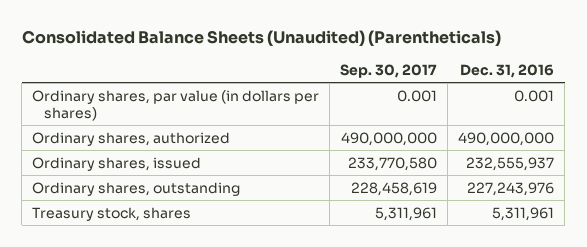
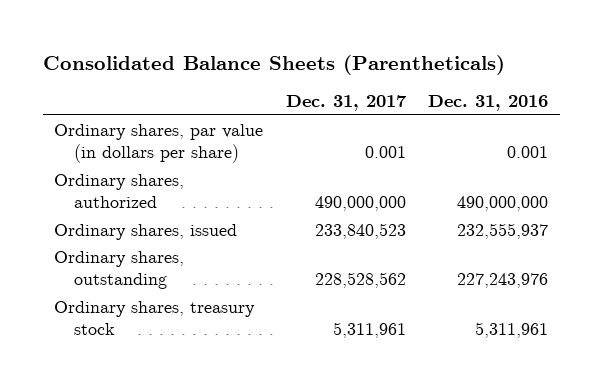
[21,30,501,47] Consolidated Balance Sheets (Unaudited) (Parentheticals) -> [42,54,505,75] Consolidated Balance Sheets (Parentheticals)
[340,63,438,78] Sep. 30, 2017 -> none
none -> [285,95,407,112] Dec. 31, 2017
[32,89,320,121] Ordinary shares, par value (in dollars per shares) -> [54,123,264,163] Ordinary shares, par value (in dollars per share)
[32,206,192,221] Treasury stock, shares -> [54,300,256,335] Ordinary shares, treasury stock

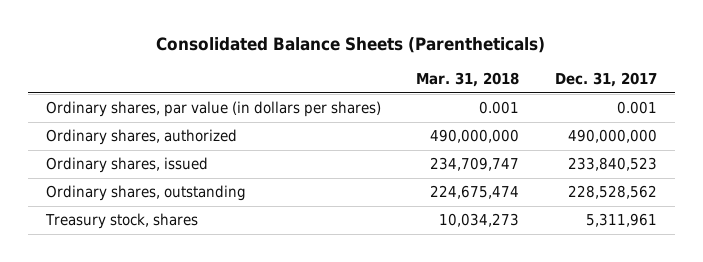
[428,95,549,112] Dec. 31, 2016 -> none
none -> [416,71,520,87] Mar. 31, 2018
[54,123,264,163] Ordinary shares, par value (in dollars per share) -> [45,101,381,118] Ordinary shares, par value (in dollars per shares)
[54,300,256,335] Ordinary shares, treasury stock -> [44,213,198,230] Treasury stock, shares

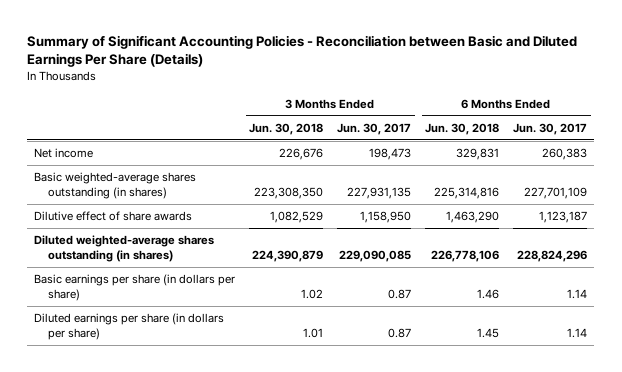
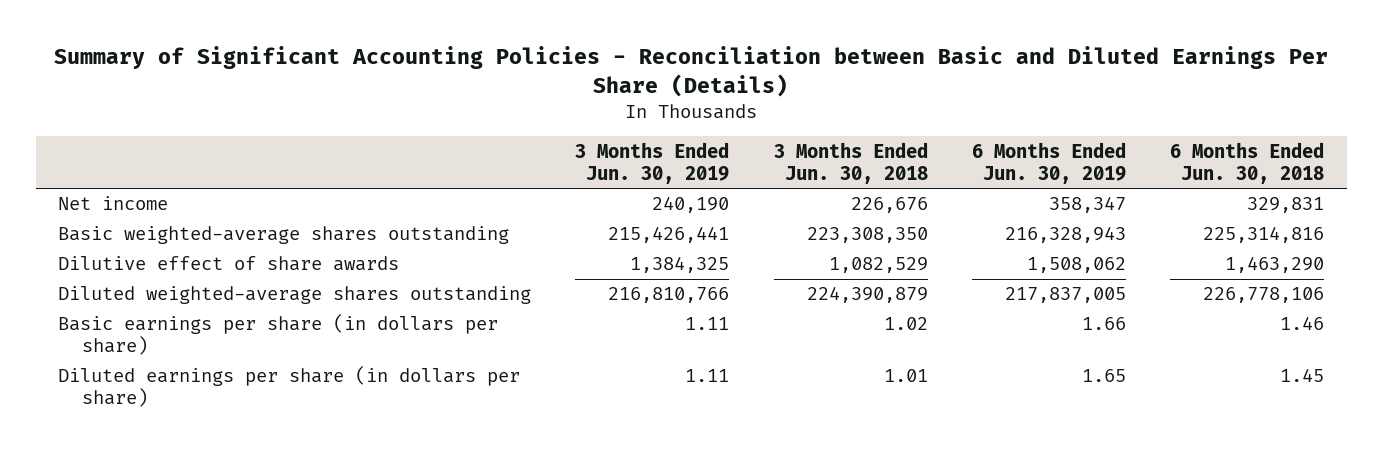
[337,122,412,135] Jun. 30, 2017 -> none
[513,122,588,135] Jun. 30, 2017 -> none
none -> [575,141,730,184] 3 Months Ended Jun. 30, 2019
none -> [972,141,1127,184] 6 Months Ended Jun. 30, 2019
[34,172,197,200] Basic weighted-average shares outstanding (in shares) -> [57,226,509,245] Basic weighted-average shares outstanding
[34,235,215,263] Diluted weighted-average shares outstanding (in shares) -> [57,286,531,305] Diluted weighted-average shares outstanding

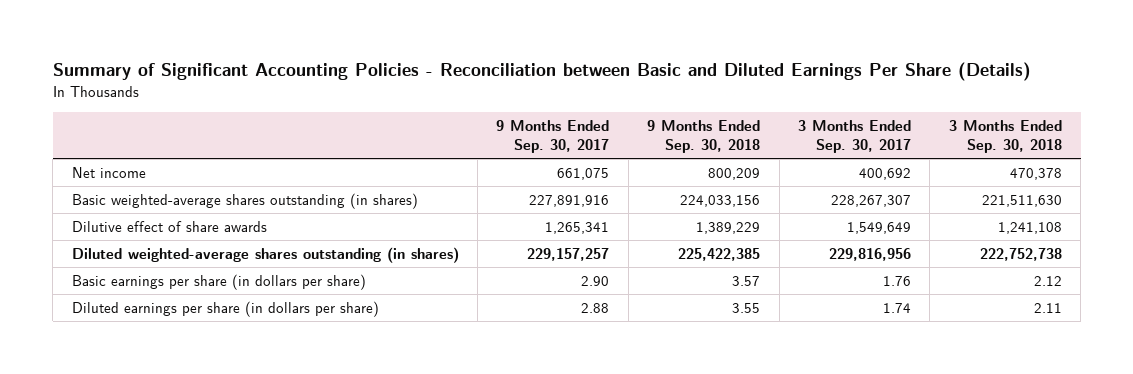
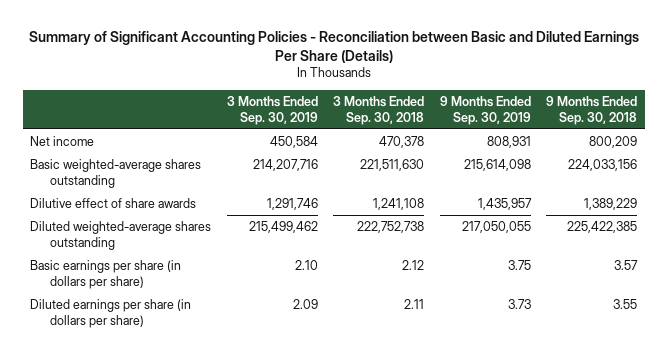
[496,119,610,153] 9 Months Ended Sep. 30, 2017 -> none
[797,119,911,153] 3 Months Ended Sep. 30, 2017 -> none
none -> [226,95,318,125] 3 Months Ended Sep. 30, 2019
none -> [439,95,531,125] 9 Months Ended Sep. 30, 2019
[71,193,418,210] Basic weighted-average shares outstanding (in shares) -> [30,159,202,188] Basic weighted-average shares outstanding
[71,247,459,264] Diluted weighted-average shares outstanding (in shares) -> [30,221,212,250] Diluted weighted-average shares outstanding

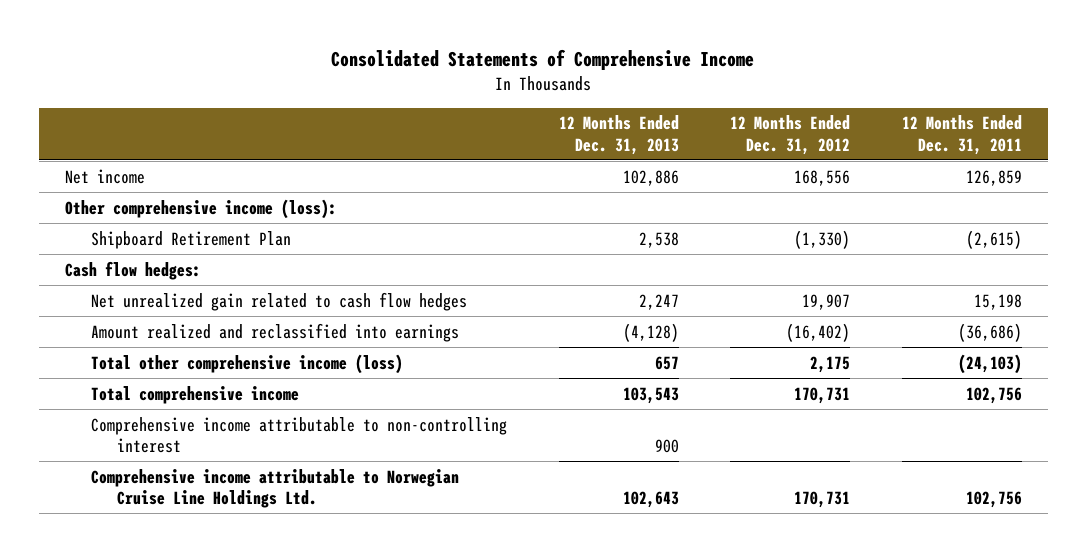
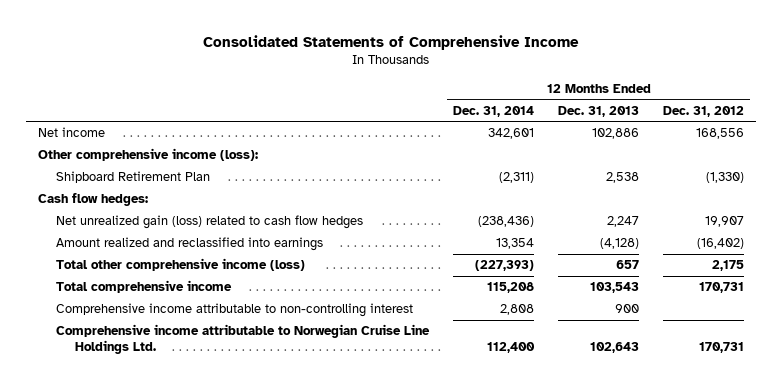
[902,115,1023,155] 12 Months Ended Dec. 31, 2011 -> none
none -> [453,105,535,117] Dec. 31, 2014
[90,291,467,311] Net unrealized gain related to cash flow hedges -> [56,215,364,230] Net unrealized gain (loss) related to cash flow hedges

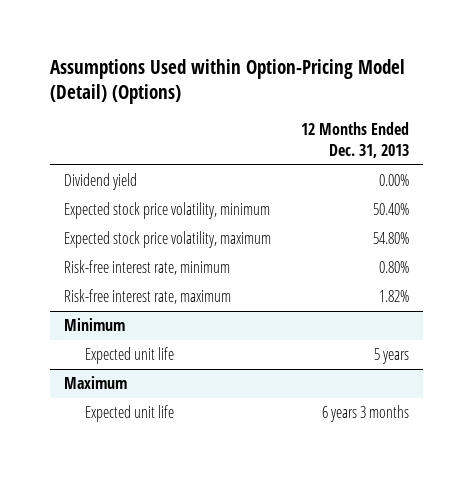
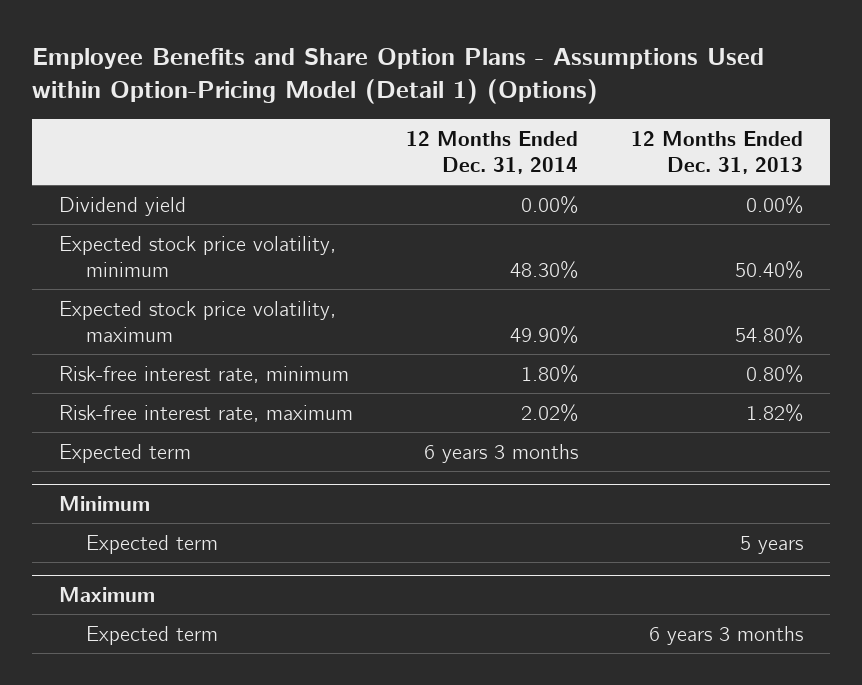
[49,59,405,104] Assumptions Used within Option-Pricing Model (Detail) (Options) -> [32,48,765,104] Employee Benefits and Share Option Plans - Assumptions Used within Option-Pricing Model (Detail 1) (Options)
none -> [406,130,579,175] 12 Months Ended Dec. 31, 2014
none -> [58,443,191,463] Expected term
[84,347,174,365] Expected unit life -> [85,534,218,554] Expected term
[84,405,174,423] Expected unit life -> [85,625,218,645] Expected term

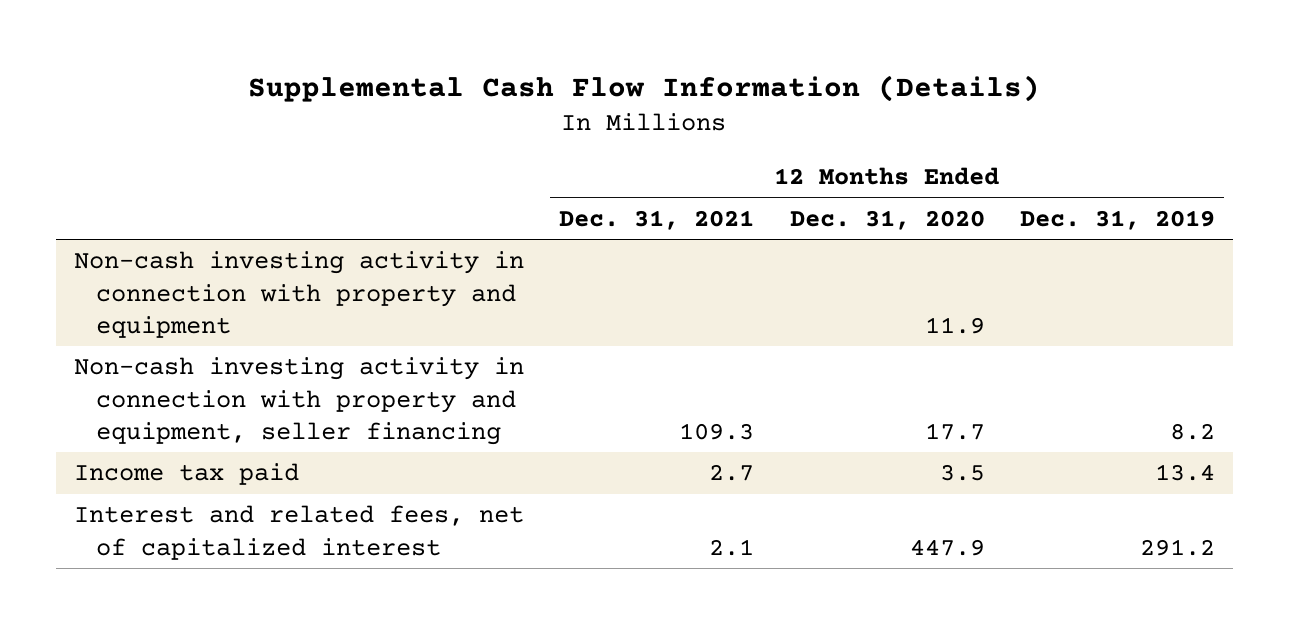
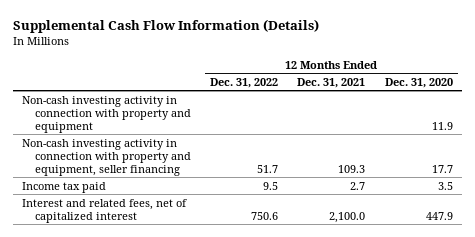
[1020,209,1216,230] Dec. 31, 2019 -> none
none -> [210,77,279,88] Dec. 31, 2022
[709,538,755,556] 2.1 -> [329,211,366,223] 2,100.0

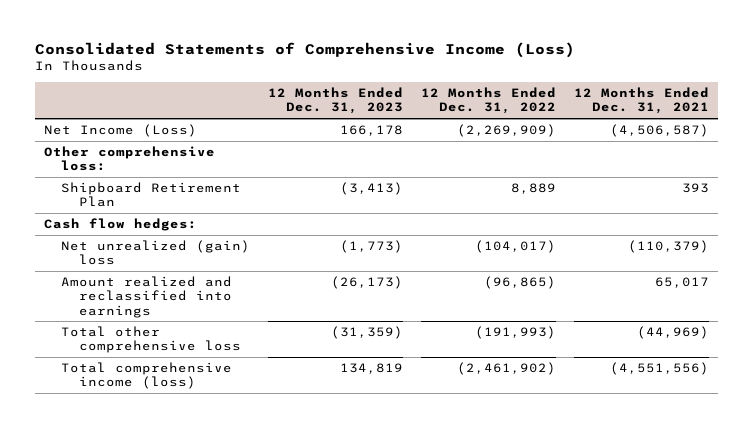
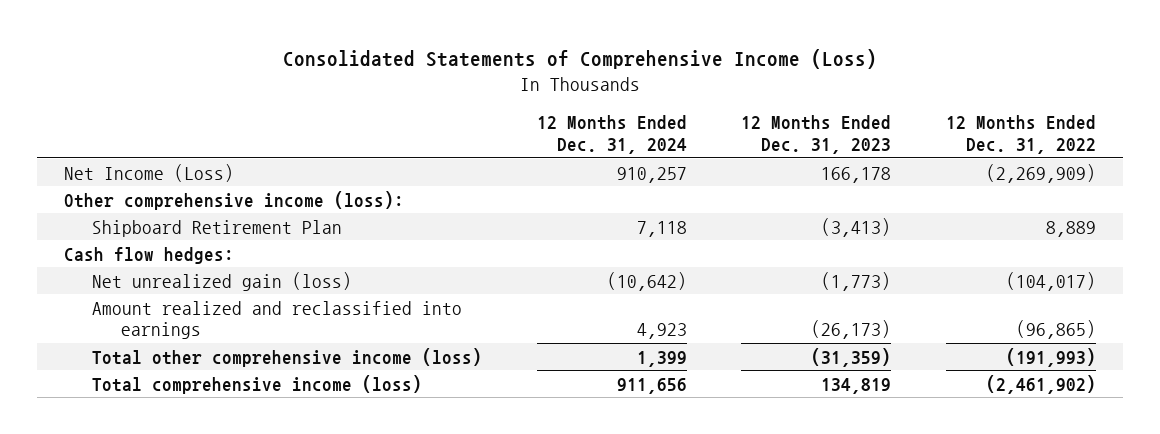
[574,87,710,115] 12 Months Ended Dec. 31, 2021 -> none
none -> [536,114,687,154] 12 Months Ended Dec. 31, 2024
[44,146,216,172] Other comprehensive loss: -> [64,190,405,210] Other comprehensive income (loss):
[61,240,251,266] Net unrealized (gain) loss -> [92,271,353,291] Net unrealized gain (loss)
[61,326,241,354] Total other comprehensive loss -> [92,347,483,367] Total other comprehensive income (loss)

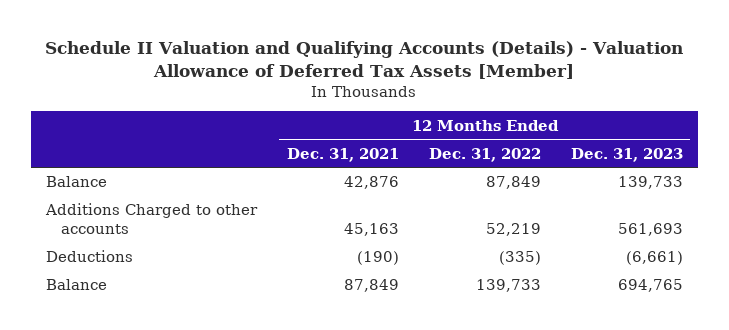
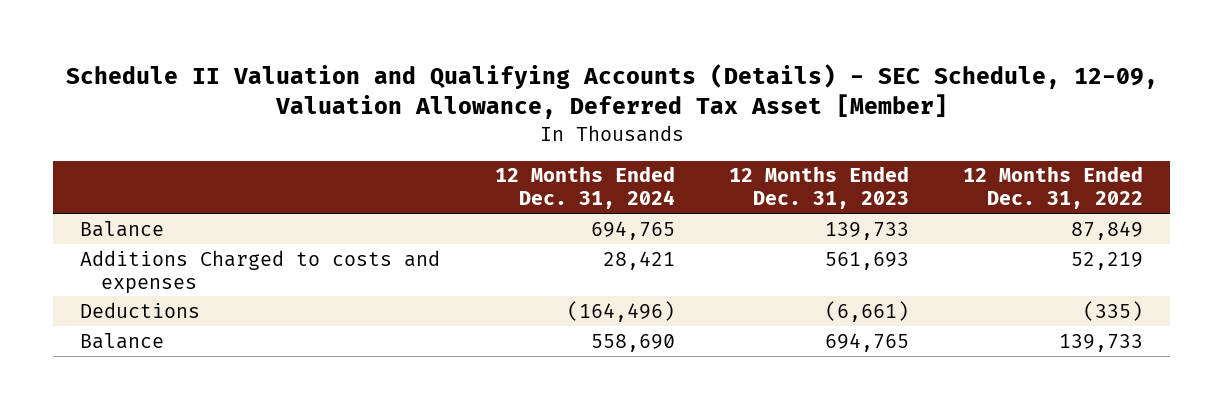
[45,40,684,79] Schedule II Valuation and Qualifying Accounts (Details) - Valuation Allowance of Deferred Tax Assets [Member] -> [65,63,1158,120] Schedule II Valuation and Qualifying Accounts (Details) - SEC Schedule, 12-09, Valuation Allowance, Deferred Tax Asset [Member]
[286,147,399,162] Dec. 31, 2021 -> none
none -> [494,166,675,210] 12 Months Ended Dec. 31, 2024
[44,203,258,235] Additions Charged to other accounts -> [80,249,441,294] Additions Charged to costs and expenses

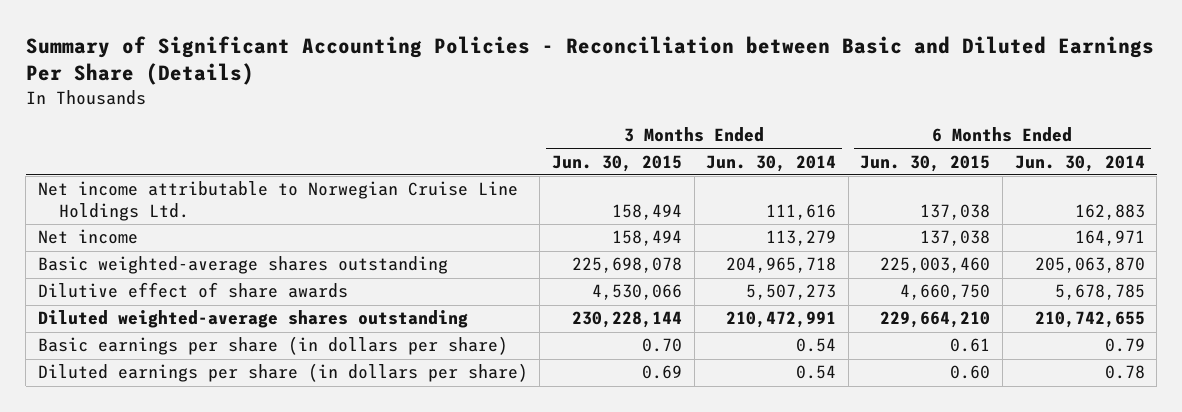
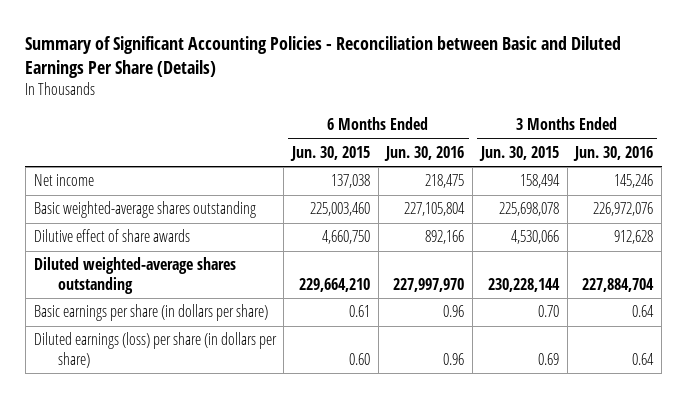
[706,154,837,172] Jun. 30, 2014 -> none
[1014,154,1145,172] Jun. 30, 2014 -> none
none -> [384,146,465,162] Jun. 30, 2016
none -> [573,146,654,162] Jun. 30, 2016
[37,181,518,221] Net income attributable to Norwegian Cruise Line Holdings Ltd. -> none
[37,363,528,383] Diluted earnings per share (in dollars per share) -> [33,332,277,369] Diluted earnings (loss) per share (in dollars per share)

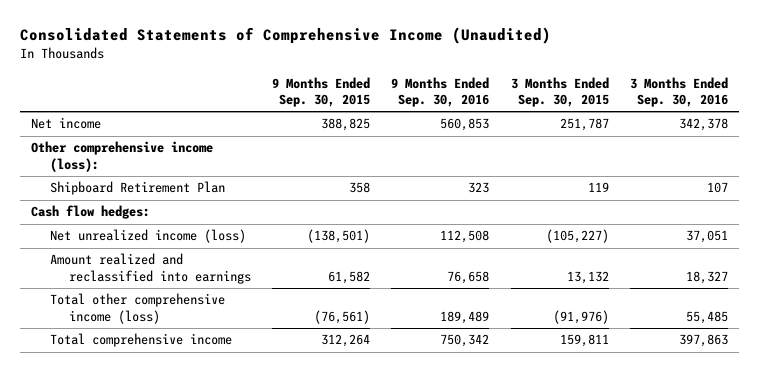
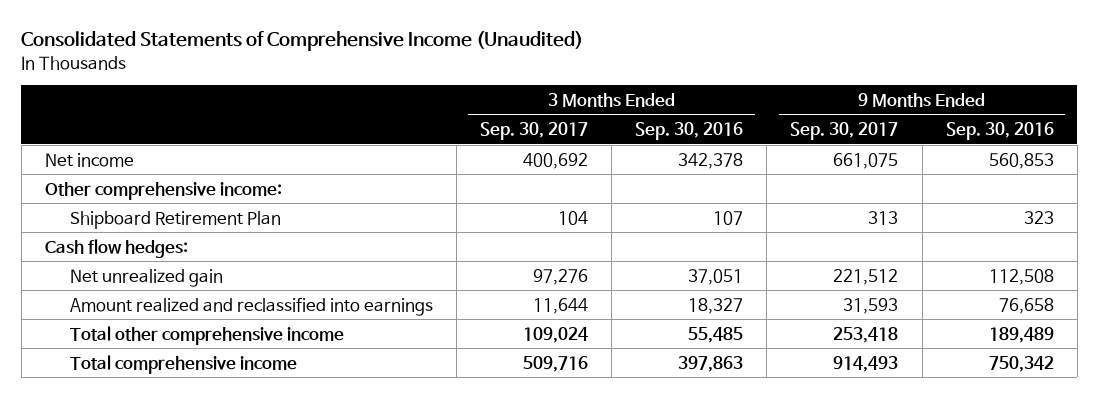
[272,76,371,108] 9 Months Ended Sep. 30, 2015 -> none
[510,76,609,108] 3 Months Ended Sep. 30, 2015 -> none
none -> [479,121,588,140] Sep. 30, 2017
none -> [790,121,899,140] Sep. 30, 2017
[30,141,213,172] Other comprehensive income (loss): -> [44,181,282,200] Other comprehensive income:
[49,229,246,244] Net unrealized income (loss) -> [69,268,223,287] Net unrealized gain
[49,293,225,324] Total other comprehensive income (loss) -> [69,325,344,345] Total other comprehensive income

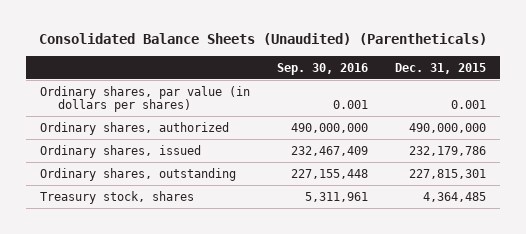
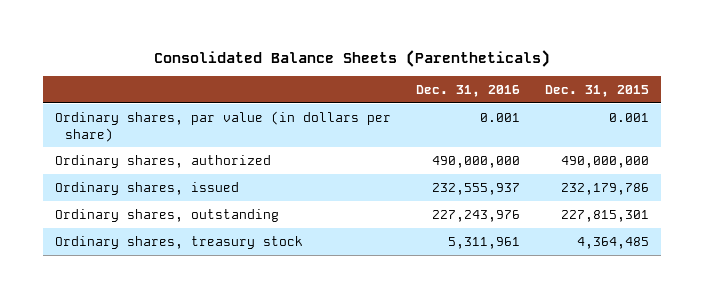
[38,33,487,46] Consolidated Balance Sheets (Unaudited) (Parentheticals) -> [154,50,551,68] Consolidated Balance Sheets (Parentheticals)
[276,62,368,75] Sep. 30, 2016 -> none
none -> [416,85,521,98] Dec. 31, 2016
[39,85,250,113] Ordinary shares, par value (in dollars per shares) -> [55,110,392,142] Ordinary shares, par value (in dollars per share)
[39,190,194,204] Treasury stock, shares -> [55,235,304,249] Ordinary shares, treasury stock

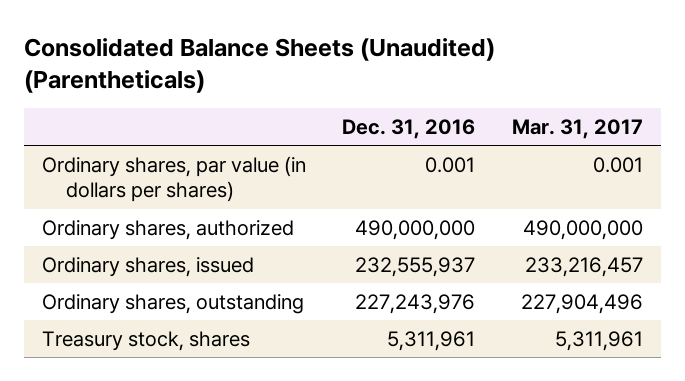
[154,50,551,68] Consolidated Balance Sheets (Parentheticals) -> [23,37,495,93] Consolidated Balance Sheets (Unaudited) (Parentheticals)
[544,85,649,98] Dec. 31, 2015 -> none
none -> [512,119,644,140] Mar. 31, 2017
[55,110,392,142] Ordinary shares, par value (in dollars per share) -> [41,155,306,203] Ordinary shares, par value (in dollars per shares)
[55,235,304,249] Ordinary shares, treasury stock -> [41,330,250,351] Treasury stock, shares

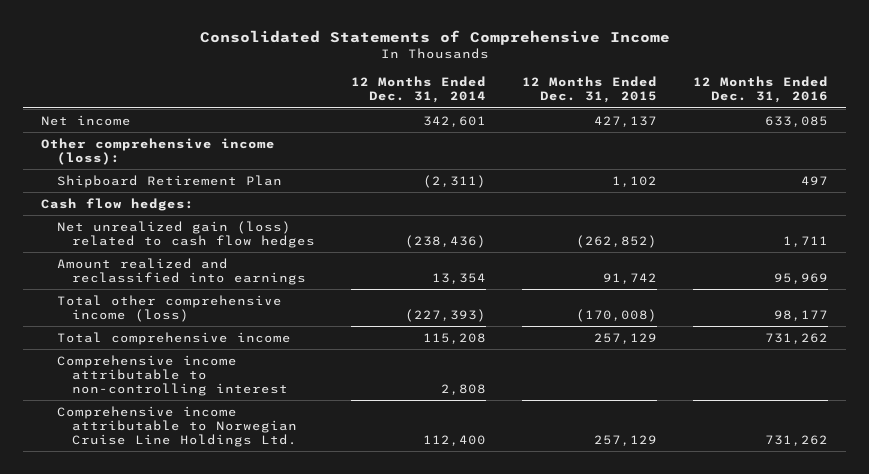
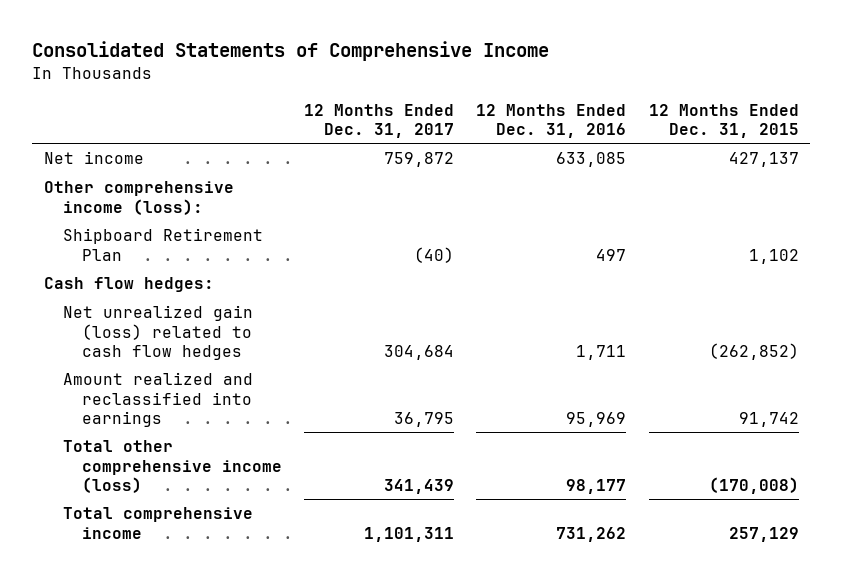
[350,76,486,104] 12 Months Ended Dec. 31, 2014 -> none
none -> [304,103,455,138] 12 Months Ended Dec. 31, 2017
[56,354,288,396] Comprehensive income attributable to non-controlling interest -> none
[56,405,297,447] Comprehensive income attributable to Norwegian Cruise Line Holdings Ltd. -> none

